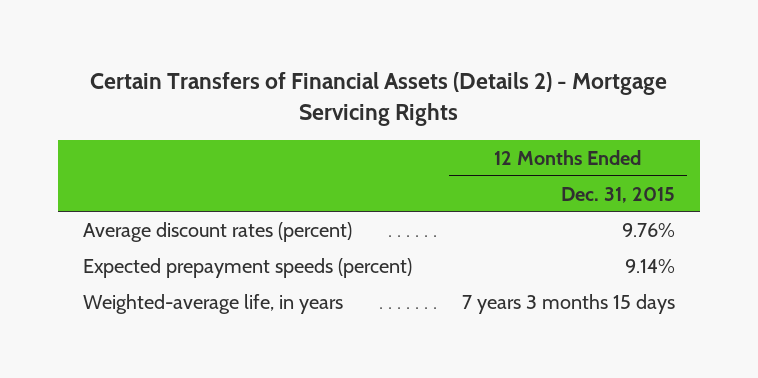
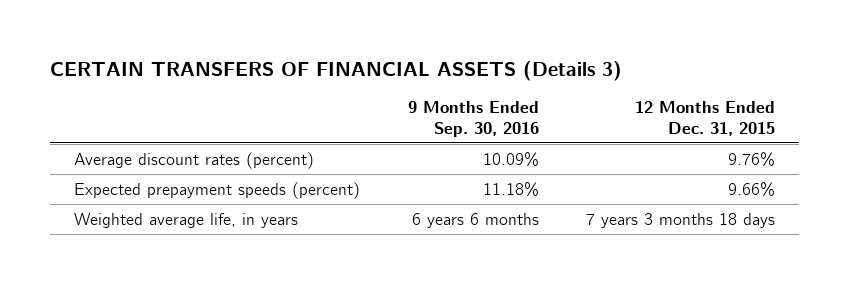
[89,72,667,127] Certain Transfers of Financial Assets (Details 2) - Mortgage Servicing Rights -> [49,60,622,81] CERTAIN TRANSFERS OF FINANCIAL ASSETS (Details 3)
none -> [407,101,539,137] 9 Months Ended Sep. 30, 2016
[624,258,675,273] 9.14% -> [728,181,776,197] 9.66%
[82,293,343,314] Weighted-average life, in years -> [73,212,298,228] Weighted average life, in years
[461,293,675,314] 7 years 3 months 15 days -> [586,212,776,228] 7 years 3 months 18 days

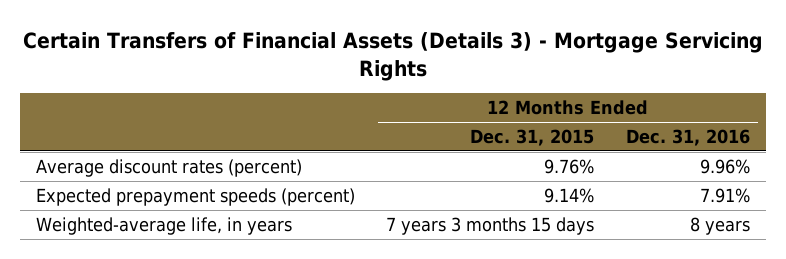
[49,60,622,81] CERTAIN TRANSFERS OF FINANCIAL ASSETS (Details 3) -> [22,31,763,81] Certain Transfers of Financial Assets (Details 3) - Mortgage Servicing Rights
[407,101,539,137] 9 Months Ended Sep. 30, 2016 -> none
none -> [625,128,750,146] Dec. 31, 2016
[728,181,776,197] 9.66% -> [544,187,595,203] 9.14%
[73,212,298,228] Weighted average life, in years -> [35,216,292,235] Weighted-average life, in years
[586,212,776,228] 7 years 3 months 18 days -> [386,216,595,235] 7 years 3 months 15 days

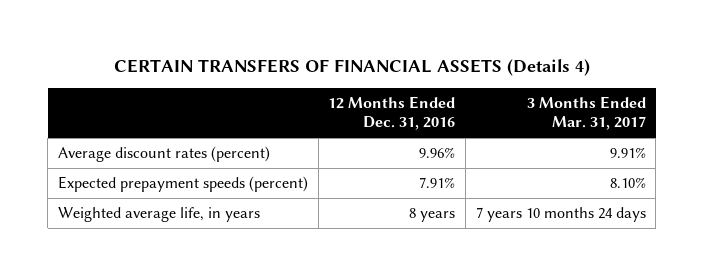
[22,31,763,81] Certain Transfers of Financial Assets (Details 3) - Mortgage Servicing Rights -> [113,59,590,77] CERTAIN TRANSFERS OF FINANCIAL ASSETS (Details 4)
[470,128,595,146] Dec. 31, 2015 -> none
none -> [526,95,646,131] 3 Months Ended Mar. 31, 2017
[35,216,292,235] Weighted-average life, in years -> [57,206,260,222] Weighted average life, in years

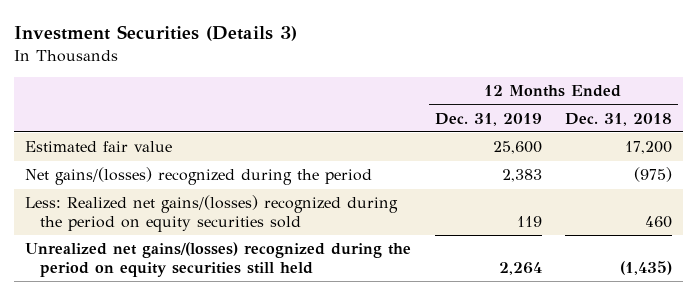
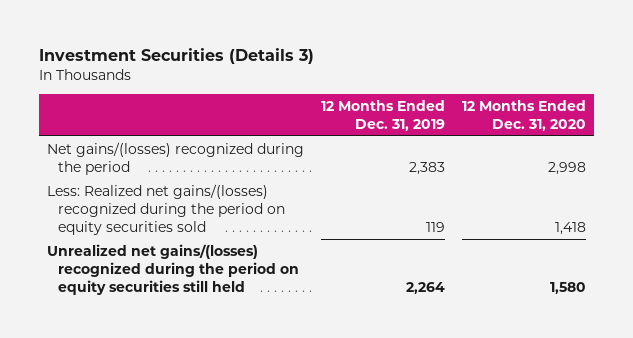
[564,112,672,126] Dec. 31, 2018 -> none
none -> [461,99,586,131] 12 Months Ended Dec. 31, 2020
[25,141,173,153] Estimated fair value -> none

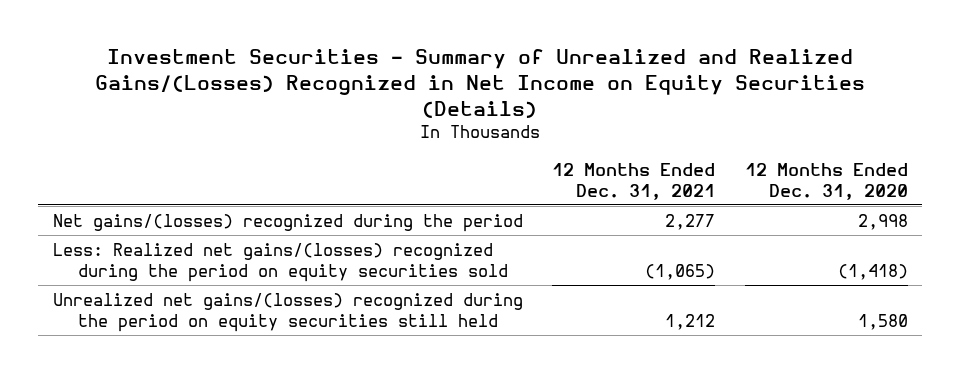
[38,47,314,64] Investment Securities (Details 3) -> [95,49,866,118] Investment Securities - Summary of Unrealized and Realized Gains/(Losses) Recognized in Net Income on Equity Securities (Details)
[320,99,445,131] 12 Months Ended Dec. 31, 2019 -> none
none -> [552,162,716,200] 12 Months Ended Dec. 31, 2021
[554,221,586,235] 1,418 -> [837,263,908,280] (1,418)

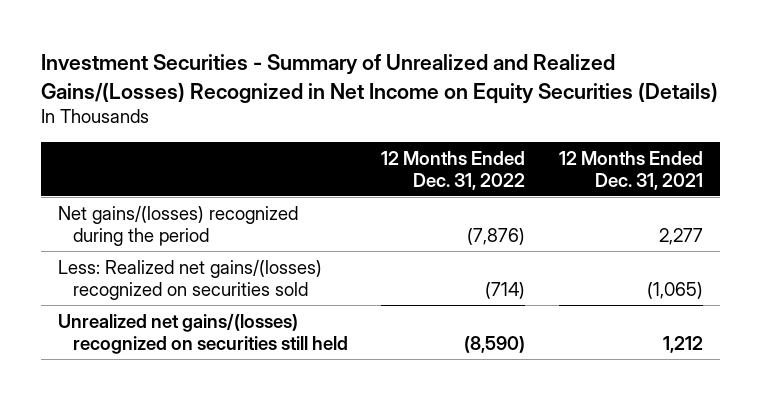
[744,162,908,200] 12 Months Ended Dec. 31, 2020 -> none
none -> [381,150,526,190] 12 Months Ended Dec. 31, 2022
[53,242,509,282] Less: Realized net gains/(losses) recognized during the period on equity securities sold -> [58,258,323,300] Less: Realized net gains/(losses) recognized on securities sold
[53,292,524,332] Unrealized net gains/(losses) recognized during the period on equity securities still held -> [58,312,348,354] Unrealized net gains/(losses) recognized on securities still held

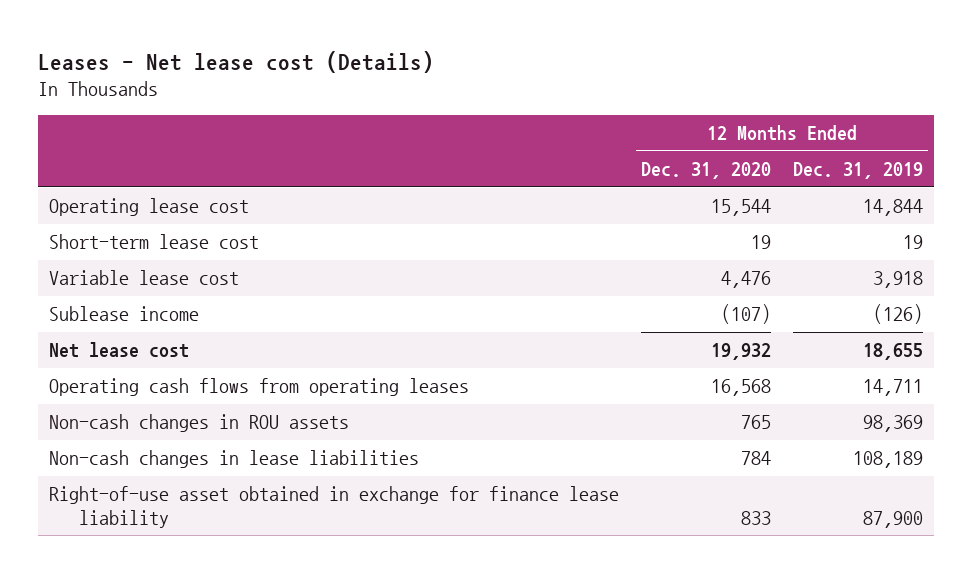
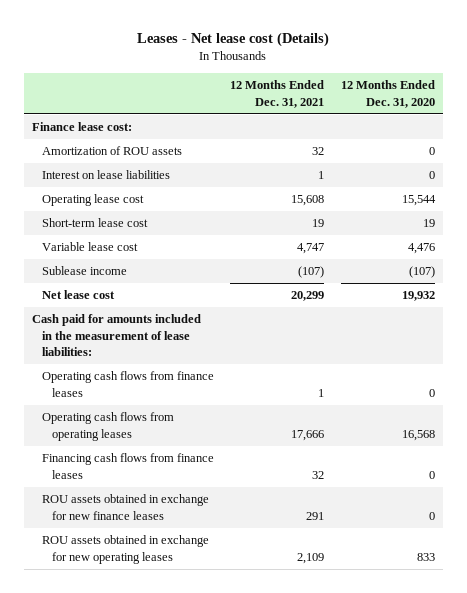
[793,162,924,180] Dec. 31, 2019 -> none
none -> [230,80,325,108] 12 Months Ended Dec. 31, 2021
none -> [31,122,132,132] Finance lease cost:
none -> [41,146,182,156] Amortization of ROU assets
none -> [41,170,170,180] Interest on lease liabilities
none -> [31,314,201,356] Cash paid for amounts included in the measurement of lease liabilities:
none -> [41,371,214,397] Operating cash flows from finance leases
[49,414,350,433] Non-cash changes in ROU assets -> none
[49,450,420,469] Non-cash changes in lease liabilities -> none
none -> [41,453,214,479] Financing cash flows from finance leases
[49,486,620,528] Right-of-use asset obtained in exchange for finance lease liability -> [41,494,209,520] ROU assets obtained in exchange for new finance leases
[741,510,772,525] 833 -> [428,511,435,520] 0
none -> [41,535,209,564] ROU assets obtained in exchange for new operating leases

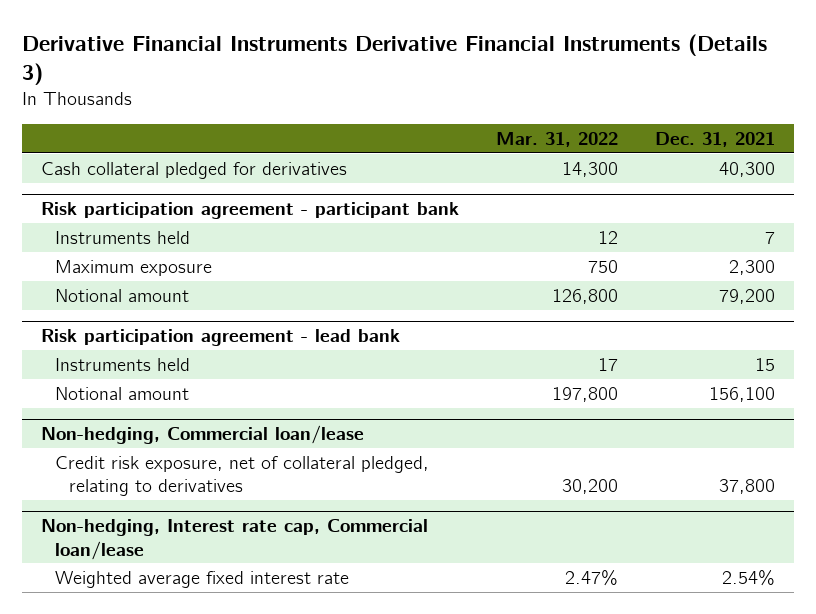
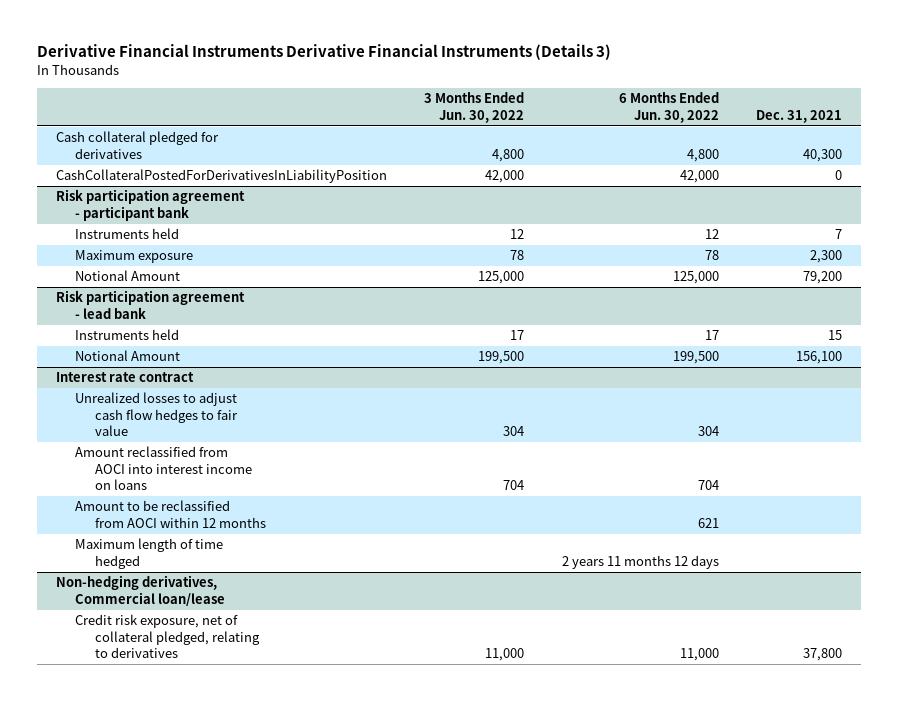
[496,131,619,147] Mar. 31, 2022 -> none
none -> [424,92,525,123] 3 Months Ended Jun. 30, 2022
none -> [618,92,719,123] 6 Months Ended Jun. 30, 2022
none -> [55,169,387,184] CashCollateralPostedForDerivativesInLiabilityPosition
[54,288,189,302] Notional amount -> [75,270,181,282] Notional Amount
[54,386,189,400] Notional amount -> [75,350,181,362] Notional Amount
none -> [55,372,194,383] Interest rate contract
none -> [75,392,238,437] Unrealized losses to adjust cash flow hedges to fair value
none -> [75,446,252,491] Amount reclassified from AOCI into interest income on loans
none -> [75,500,266,528] Amount to be reclassified from AOCI within 12 months
none -> [75,538,224,569] Maximum length of time hedged
[40,425,364,445] Non-hedging, Commercial loan/lease -> [55,575,226,606] Non-hedging derivatives, Commercial loan/lease
[40,519,428,560] Non-hedging, Interest rate cap, Commercial loan/lease -> none
[54,570,349,588] Weighted average fixed interest rate -> none

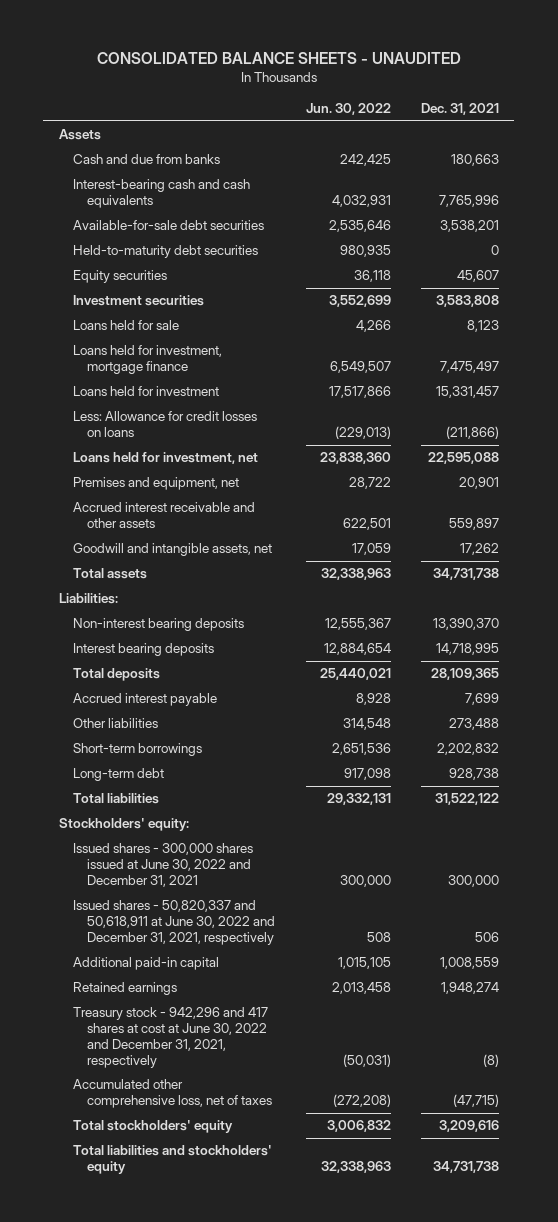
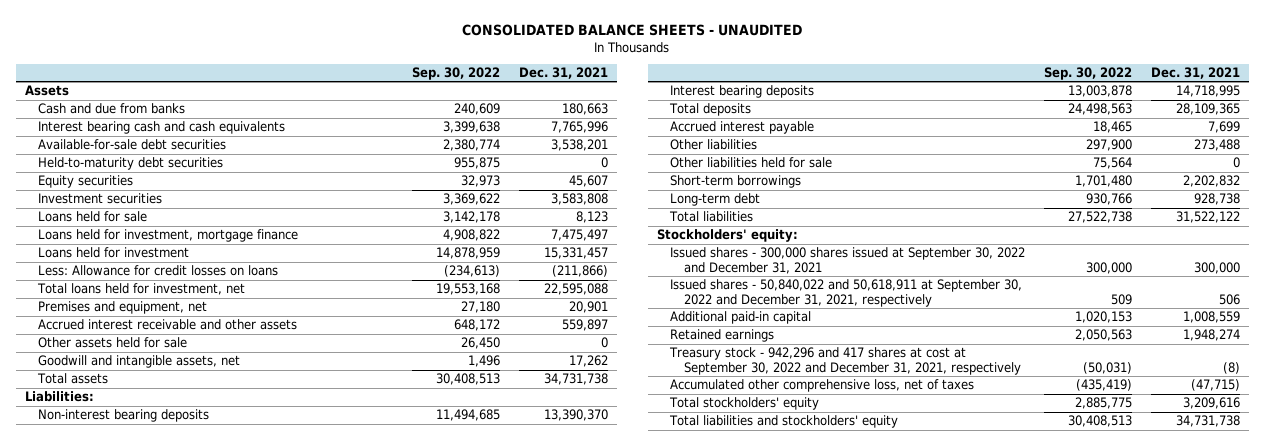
[305,103,391,116] Jun. 30, 2022 -> none
none -> [411,67,500,81] Sep. 30, 2022
[73,179,251,209] Interest-bearing cash and cash equivalents -> [38,121,286,135] Interest bearing cash and cash equivalents
[73,452,259,465] Loans held for investment, net -> [37,283,246,296] Total loans held for investment, net
none -> [38,337,188,349] Other assets held for sale
none -> [670,157,833,169] Other liabilities held for sale
[73,843,254,887] Issued shares - 300,000 shares issued at June 30, 2022 and December 31, 2021 -> [670,247,1026,274] Issued shares - 300,000 shares issued at September 30, 2022 and December 31, 2021
[73,900,276,945] Issued shares - 50,820,337 and 50,618,911 at June 30, 2022 and December 31, 2021, respectively -> [670,279,1023,307] Issued shares - 50,840,022 and 50,618,911 at September 30, 2022 and December 31, 2021, respectively
[73,1007,269,1068] Treasury stock - 942,296 and 417 shares at cost at June 30, 2022 and December 31, 2021, respectively -> [669,347,1021,375] Treasury stock - 942,296 and 417 shares at cost at September 30, 2022 and December 31, 2021, respectively

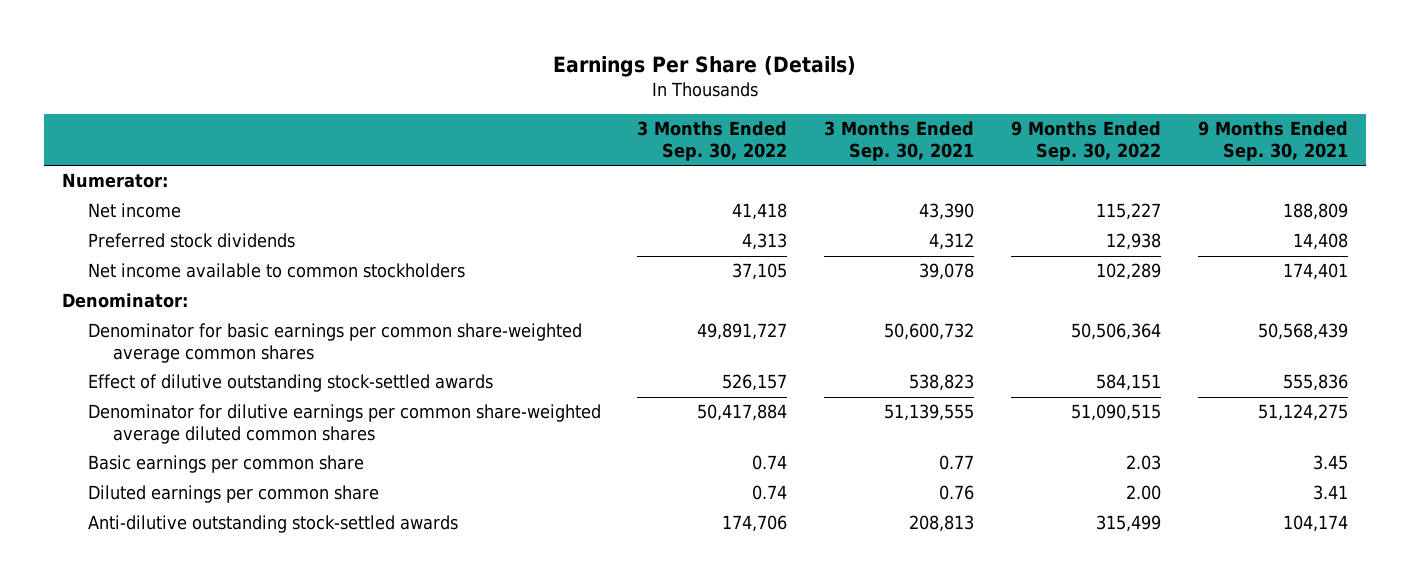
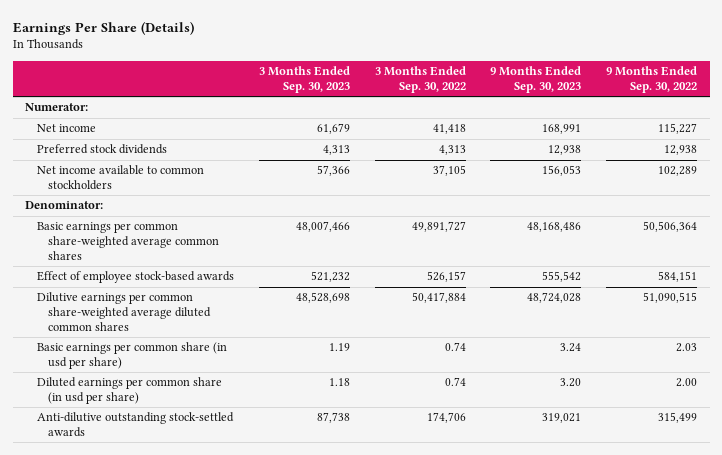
[824,121,975,162] 3 Months Ended Sep. 30, 2021 -> none
[1197,121,1348,162] 9 Months Ended Sep. 30, 2021 -> none
none -> [258,66,350,93] 3 Months Ended Sep. 30, 2023
none -> [490,66,582,93] 9 Months Ended Sep. 30, 2023
[87,323,582,363] Denominator for basic earnings per common share-weighted average common shares -> [36,222,220,260] Basic earnings per common share-weighted average common shares
[87,374,493,393] Effect of dilutive outstanding stock-settled awards -> [36,271,234,284] Effect of employee stock-based awards
[87,404,601,444] Denominator for dilutive earnings per common share-weighted average diluted common shares -> [36,292,212,331] Dilutive earnings per common share-weighted average diluted common shares
[87,455,364,474] Basic earnings per common share -> [36,342,227,370] Basic earnings per common share (in usd per share)
[87,485,379,504] Diluted earnings per common share -> [36,377,222,405] Diluted earnings per common share (in usd per share)

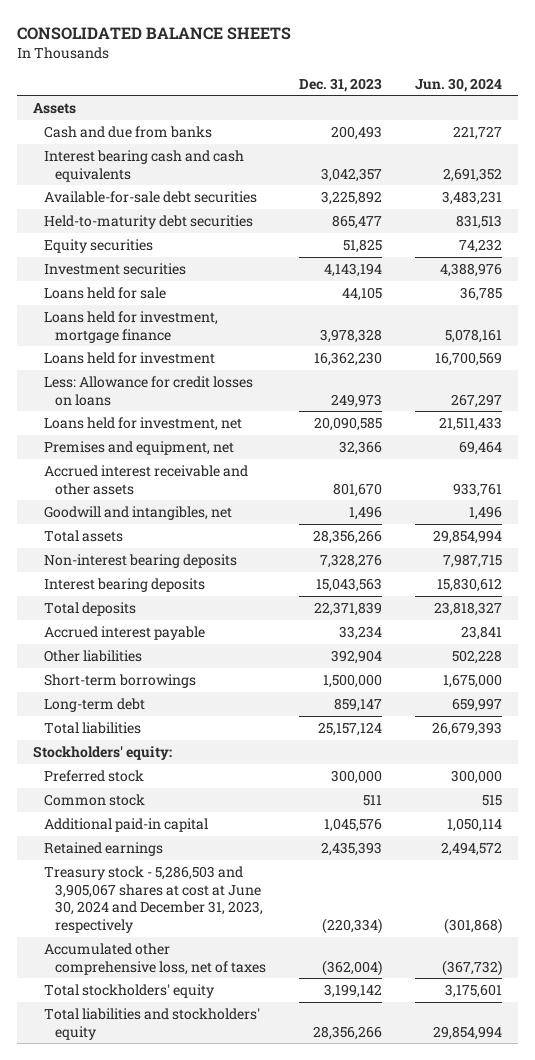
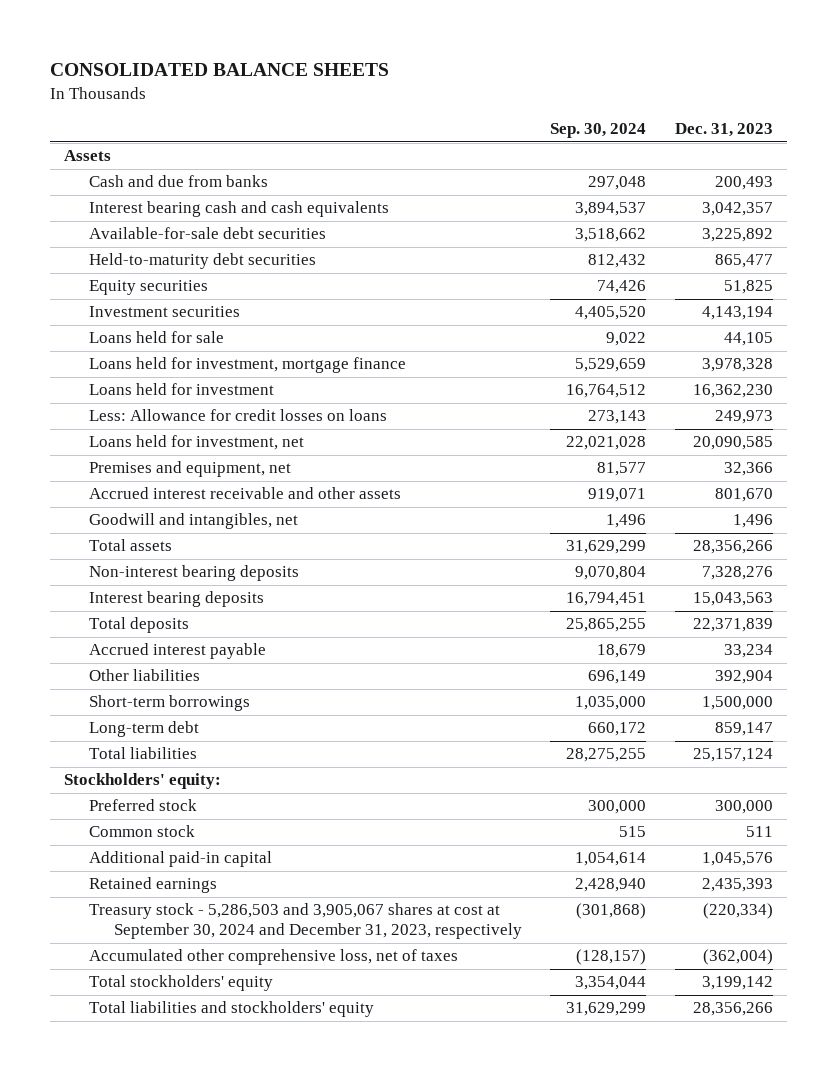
[414,77,502,92] Jun. 30, 2024 -> none
none -> [550,123,647,139] Sep. 30, 2024
[44,865,264,933] Treasury stock - 5,286,503 and 3,905,067 shares at cost at June 30, 2024 and December 31, 2023, respectively -> [89,903,522,940] Treasury stock - 5,286,503 and 3,905,067 shares at cost at September 30, 2024 and December 31, 2023, respectively

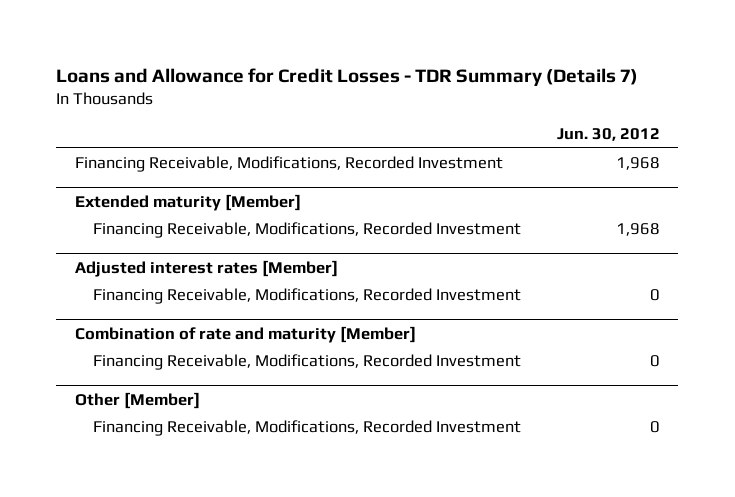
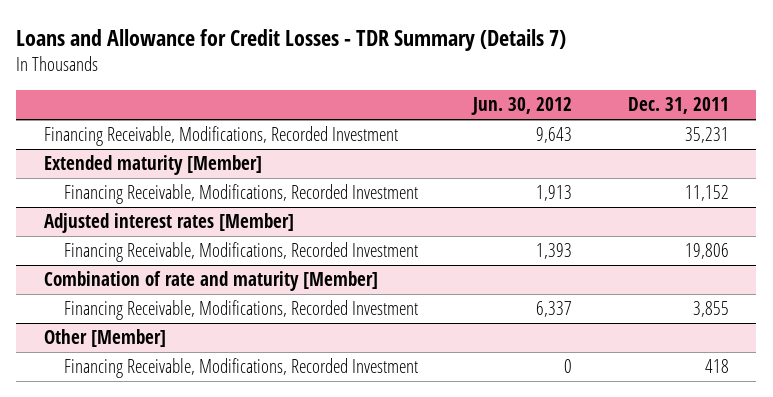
none -> [627,97,729,115] Dec. 31, 2011
[616,157,661,171] 1,968 -> [536,127,573,144] 9,643
[616,223,661,237] 1,968 -> [536,185,573,202] 1,913
[650,289,661,302] 0 -> [536,243,573,260] 1,393
[650,355,661,368] 0 -> [536,301,573,318] 6,337

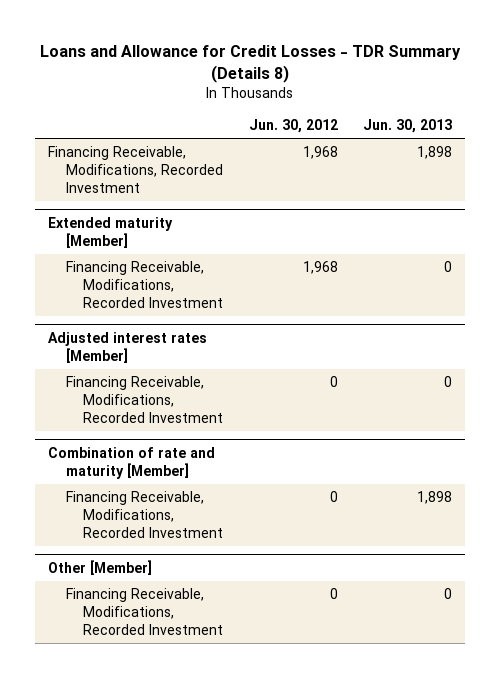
[16,28,567,51] Loans and Allowance for Credit Losses - TDR Summary (Details 7) -> [40,45,462,84] Loans and Allowance for Credit Losses - TDR Summary (Details 8)
[627,97,729,115] Dec. 31, 2011 -> none
none -> [362,119,452,134] Jun. 30, 2013
[536,127,573,144] 9,643 -> [302,146,338,160] 1,968
[536,185,573,202] 1,913 -> [302,261,338,275] 1,968
[536,243,573,260] 1,393 -> [329,376,338,388] 0
[536,301,573,318] 6,337 -> [329,491,338,503] 0

